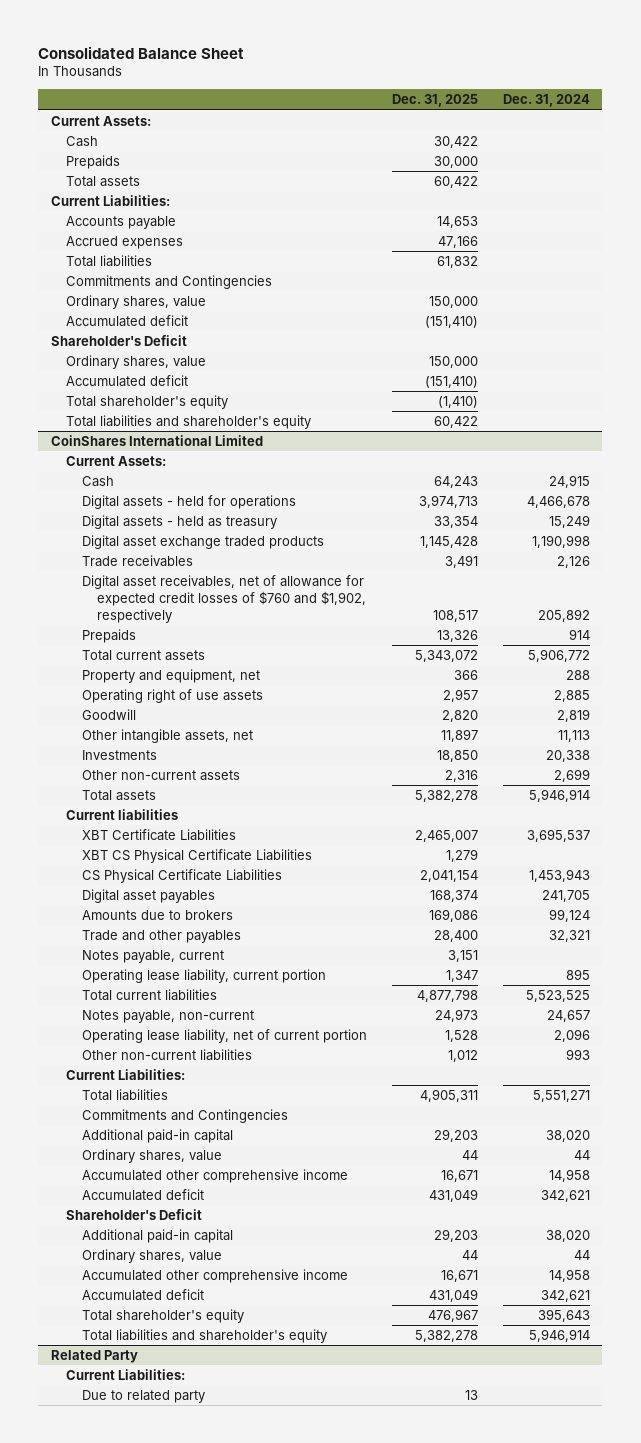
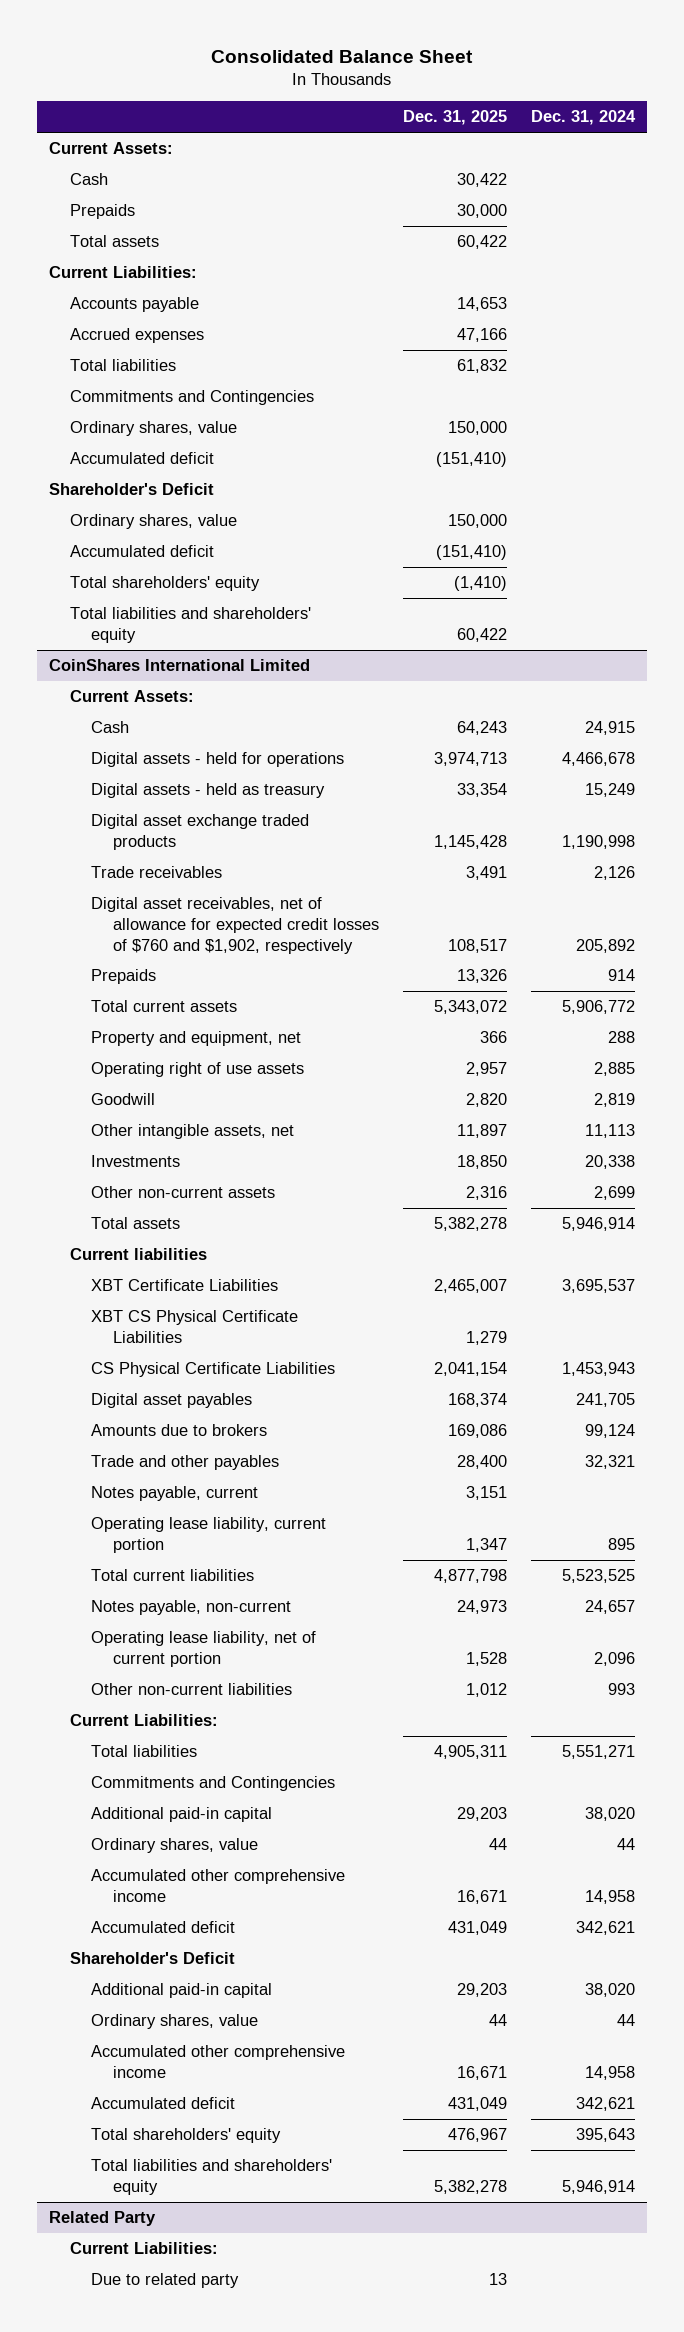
[66,394,229,409] Total shareholder's equity -> [70,576,261,592] Total shareholders' equity
[66,414,312,429] Total liabilities and shareholder's equity -> [70,607,312,643] Total liabilities and shareholders' equity
[81,1308,244,1323] Total shareholder's equity -> [91,2128,282,2144] Total shareholders' equity
[81,1328,327,1343] Total liabilities and shareholder's equity -> [91,2159,333,2195] Total liabilities and shareholders' equity

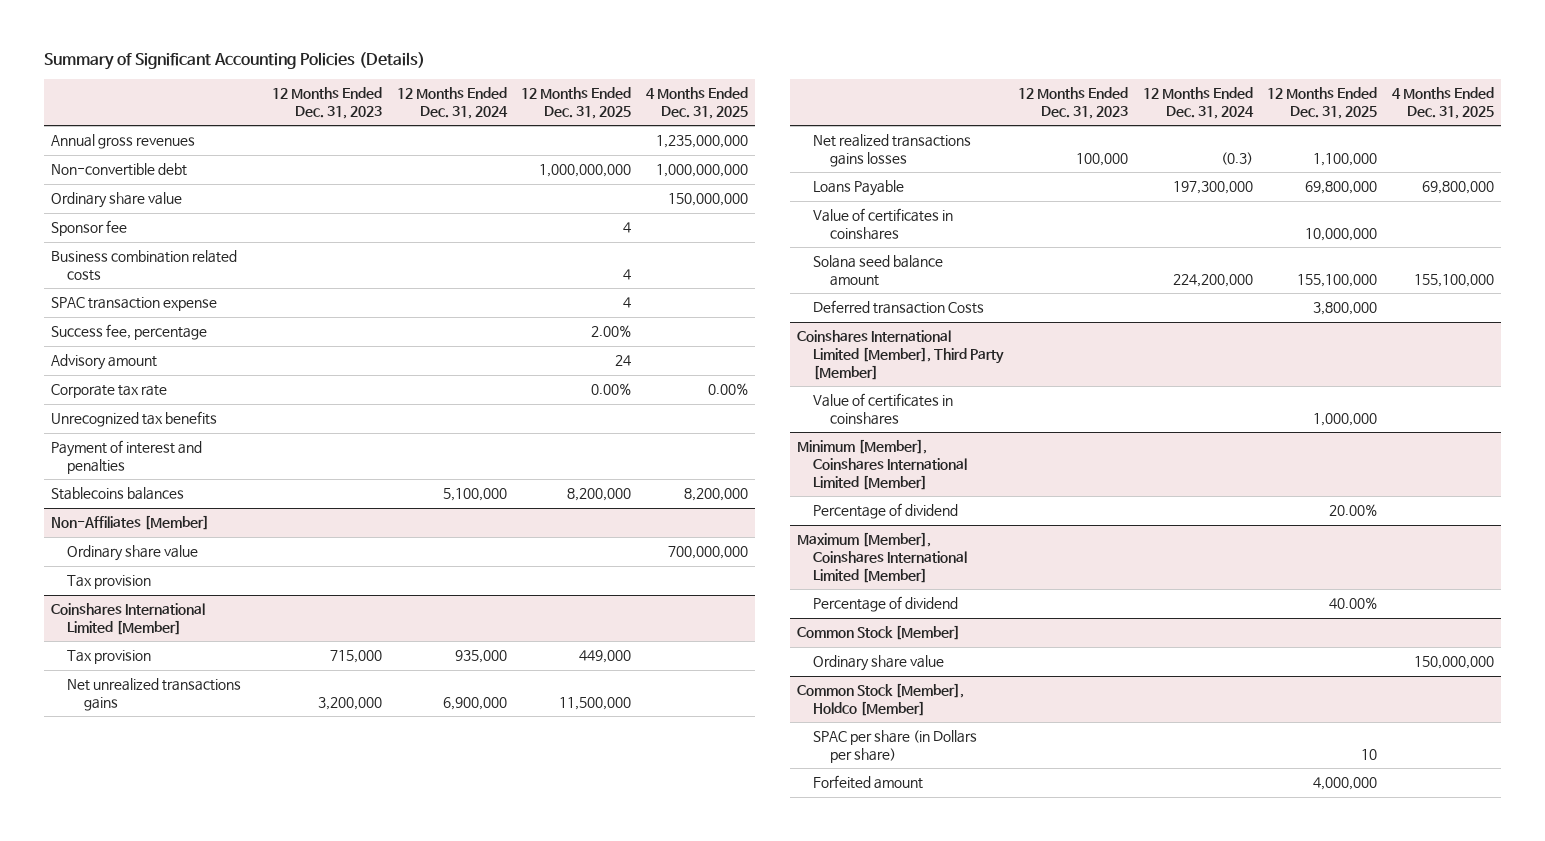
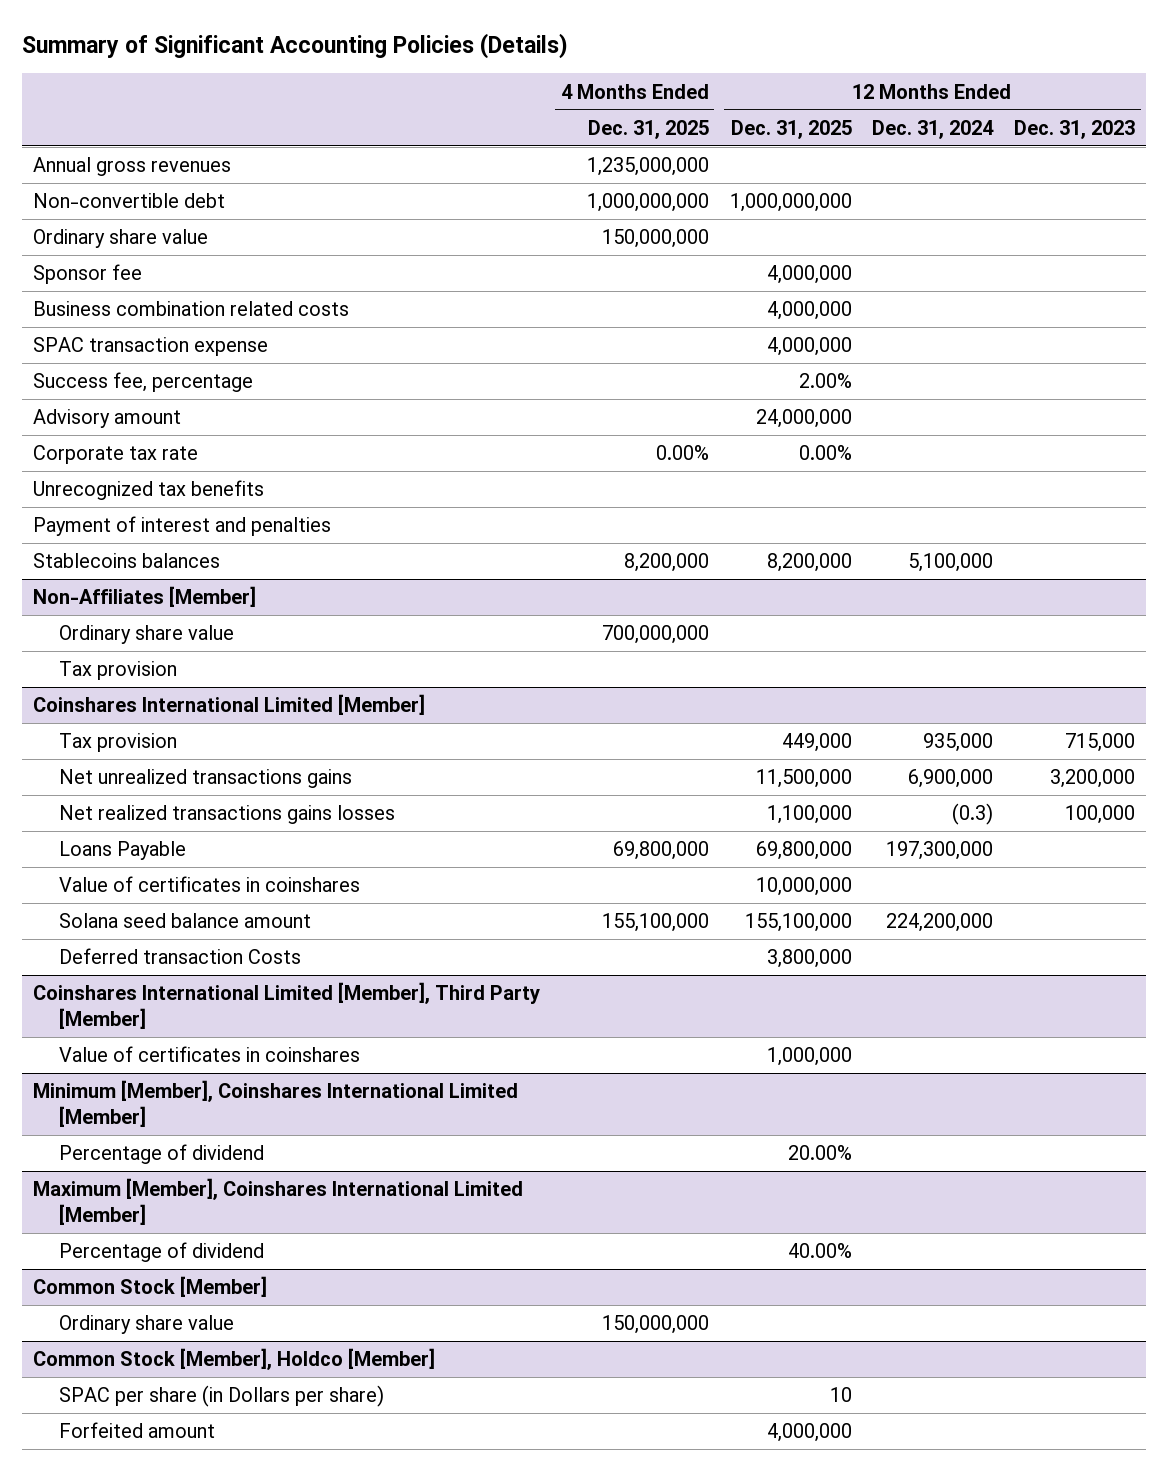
[623,222,632,234] 4 -> [766,265,852,285] 4,000,000
[623,268,632,280] 4 -> [766,301,852,321] 4,000,000
[623,297,632,309] 4 -> [766,337,852,357] 4,000,000
[615,355,632,367] 24 -> [755,409,852,429] 24,000,000

